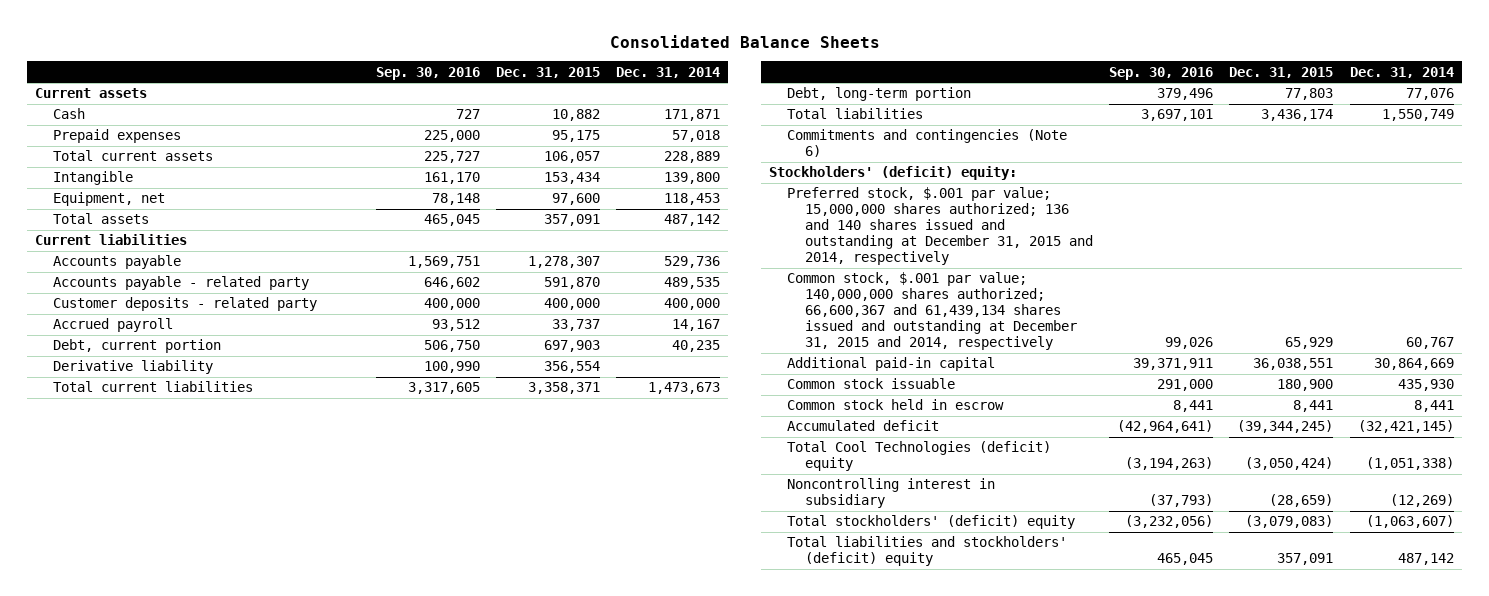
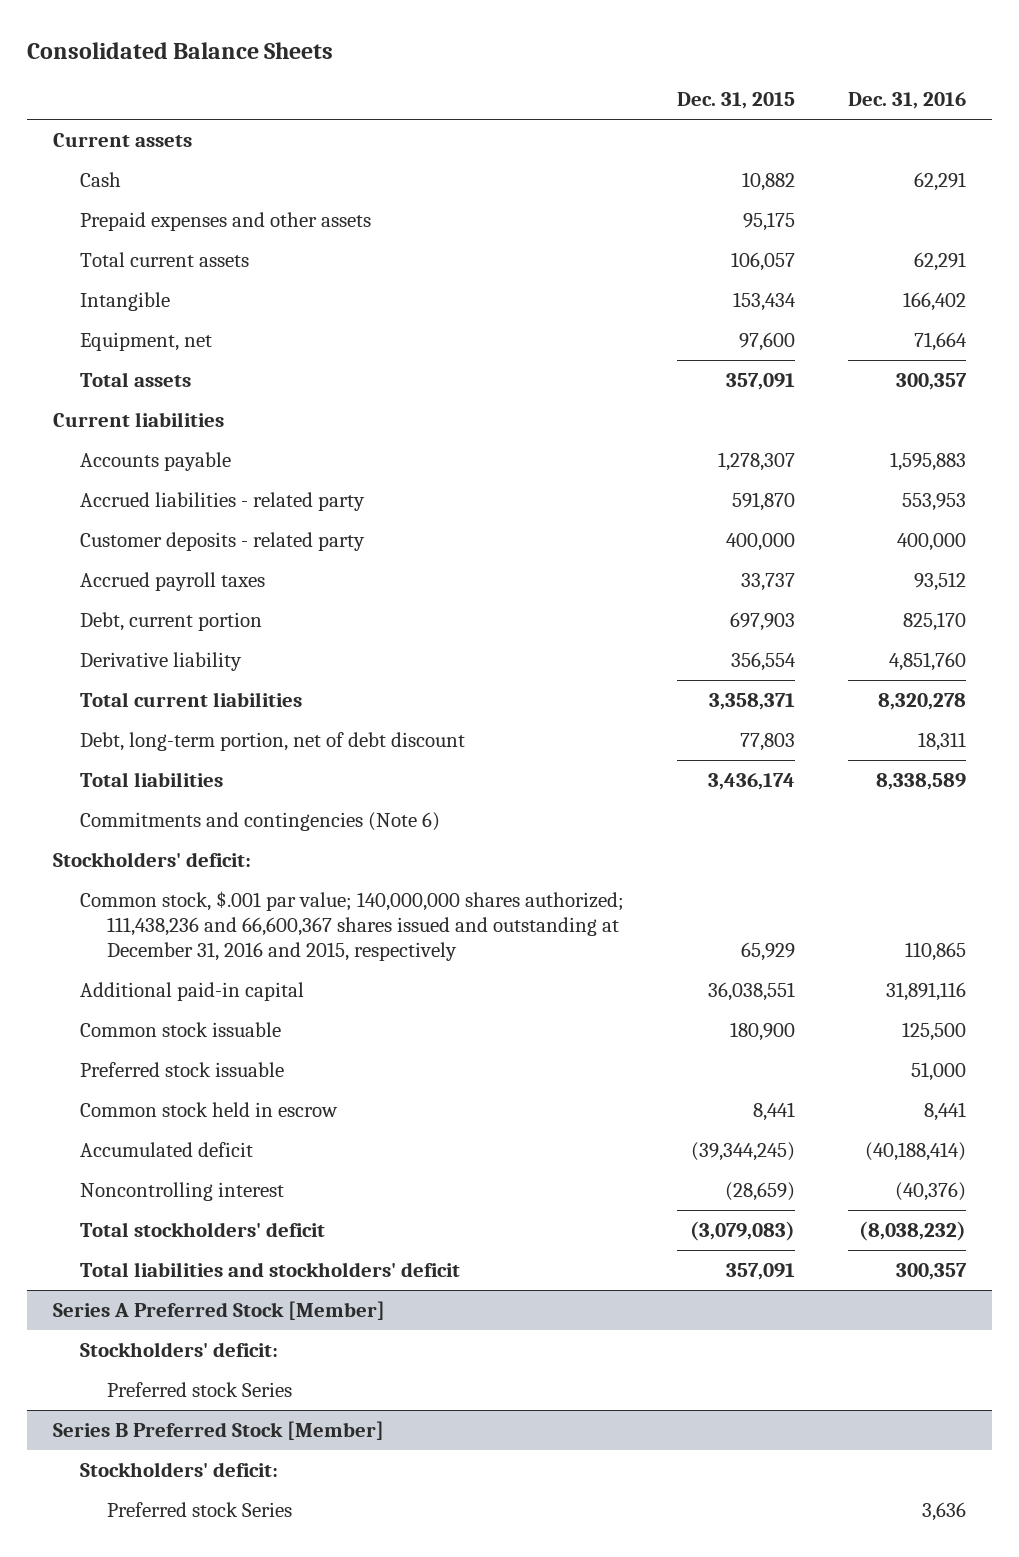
[375,66,480,80] Sep. 30, 2016 -> none
[615,66,720,78] Dec. 31, 2014 -> none
none -> [847,92,966,110] Dec. 31, 2016
[53,129,182,144] Prepaid expenses -> [79,211,371,231] Prepaid expenses and other assets
[53,276,310,291] Accounts payable - related party -> [79,491,365,511] Accrued liabilities - related party
[53,318,174,333] Accrued payroll -> [79,571,265,591] Accrued payroll taxes
[787,87,972,102] Debt, long-term portion -> [79,731,465,751] Debt, long-term portion, net of debt discount
[787,187,1094,266] Preferred stock, $.001 par value; 15,000,000 shares authorized; 136 and 140 shares issued and outstanding at December 31, 2015 and 2014, respectively -> none
[769,166,1018,181] Stockholders' (deficit) equity: -> [53,851,252,867] Stockholders' deficit:
[787,272,1078,351] Common stock, $.001 par value; 140,000,000 shares authorized; 66,600,367 and 61,439,134 shares issued and outstanding at December 31, 2015 and 2014, respectively -> [79,890,624,961] Common stock, $.001 par value; 140,000,000 shares authorized; 111,438,236 and 66,600,367 shares issued and outstanding at December 31, 2016 and 2015, respectively
none -> [79,1061,284,1077] Preferred stock issuable
[787,441,1052,472] Total Cool Technologies (deficit) equity -> none
[787,478,996,509] Noncontrolling interest in subsidiary -> [79,1181,284,1201] Noncontrolling interest
[787,515,1076,530] Total stockholders' (deficit) equity -> [79,1221,325,1237] Total stockholders' deficit
[787,536,1068,567] Total liabilities and stockholders' (deficit) equity -> [79,1261,460,1277] Total liabilities and stockholders' deficit
none -> [53,1300,386,1320] Series A Preferred Stock [Member]
none -> [79,1341,278,1357] Stockholders' deficit:
none -> [106,1381,292,1397] Preferred stock Series
none -> [53,1420,385,1440] Series B Preferred Stock [Member]
none -> [79,1461,278,1477] Stockholders' deficit:
none -> [106,1501,292,1517] Preferred stock Series

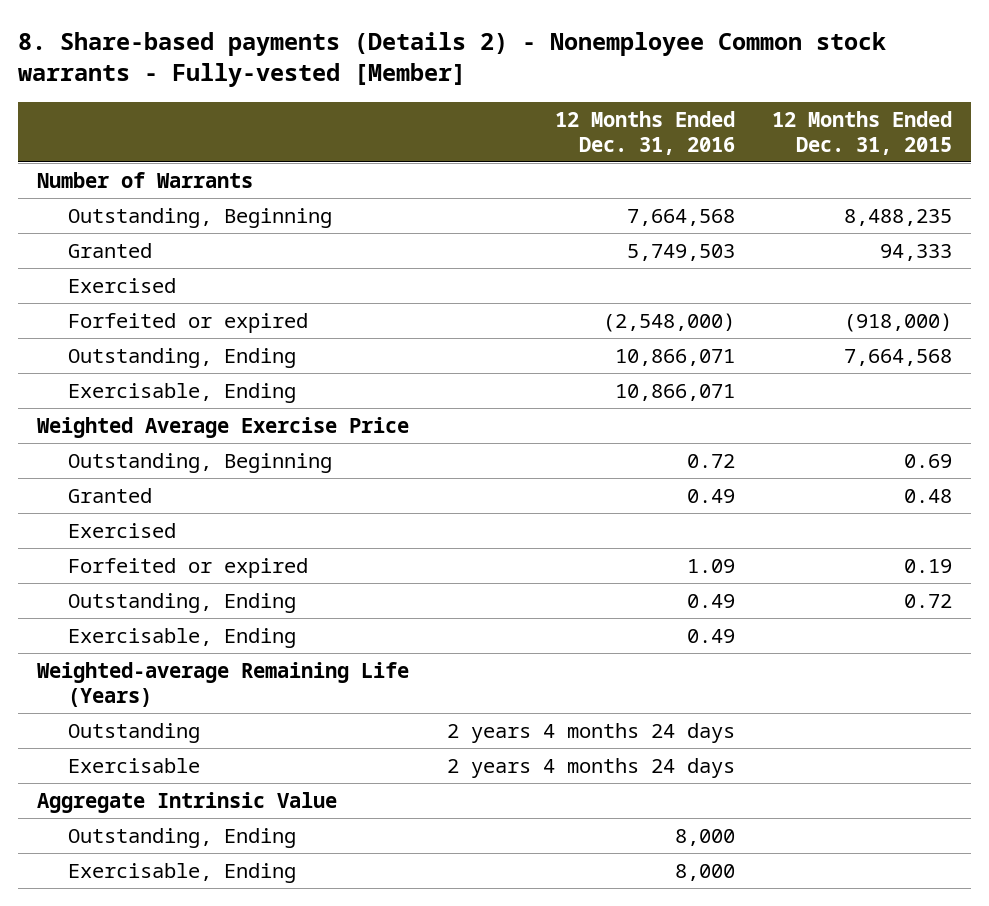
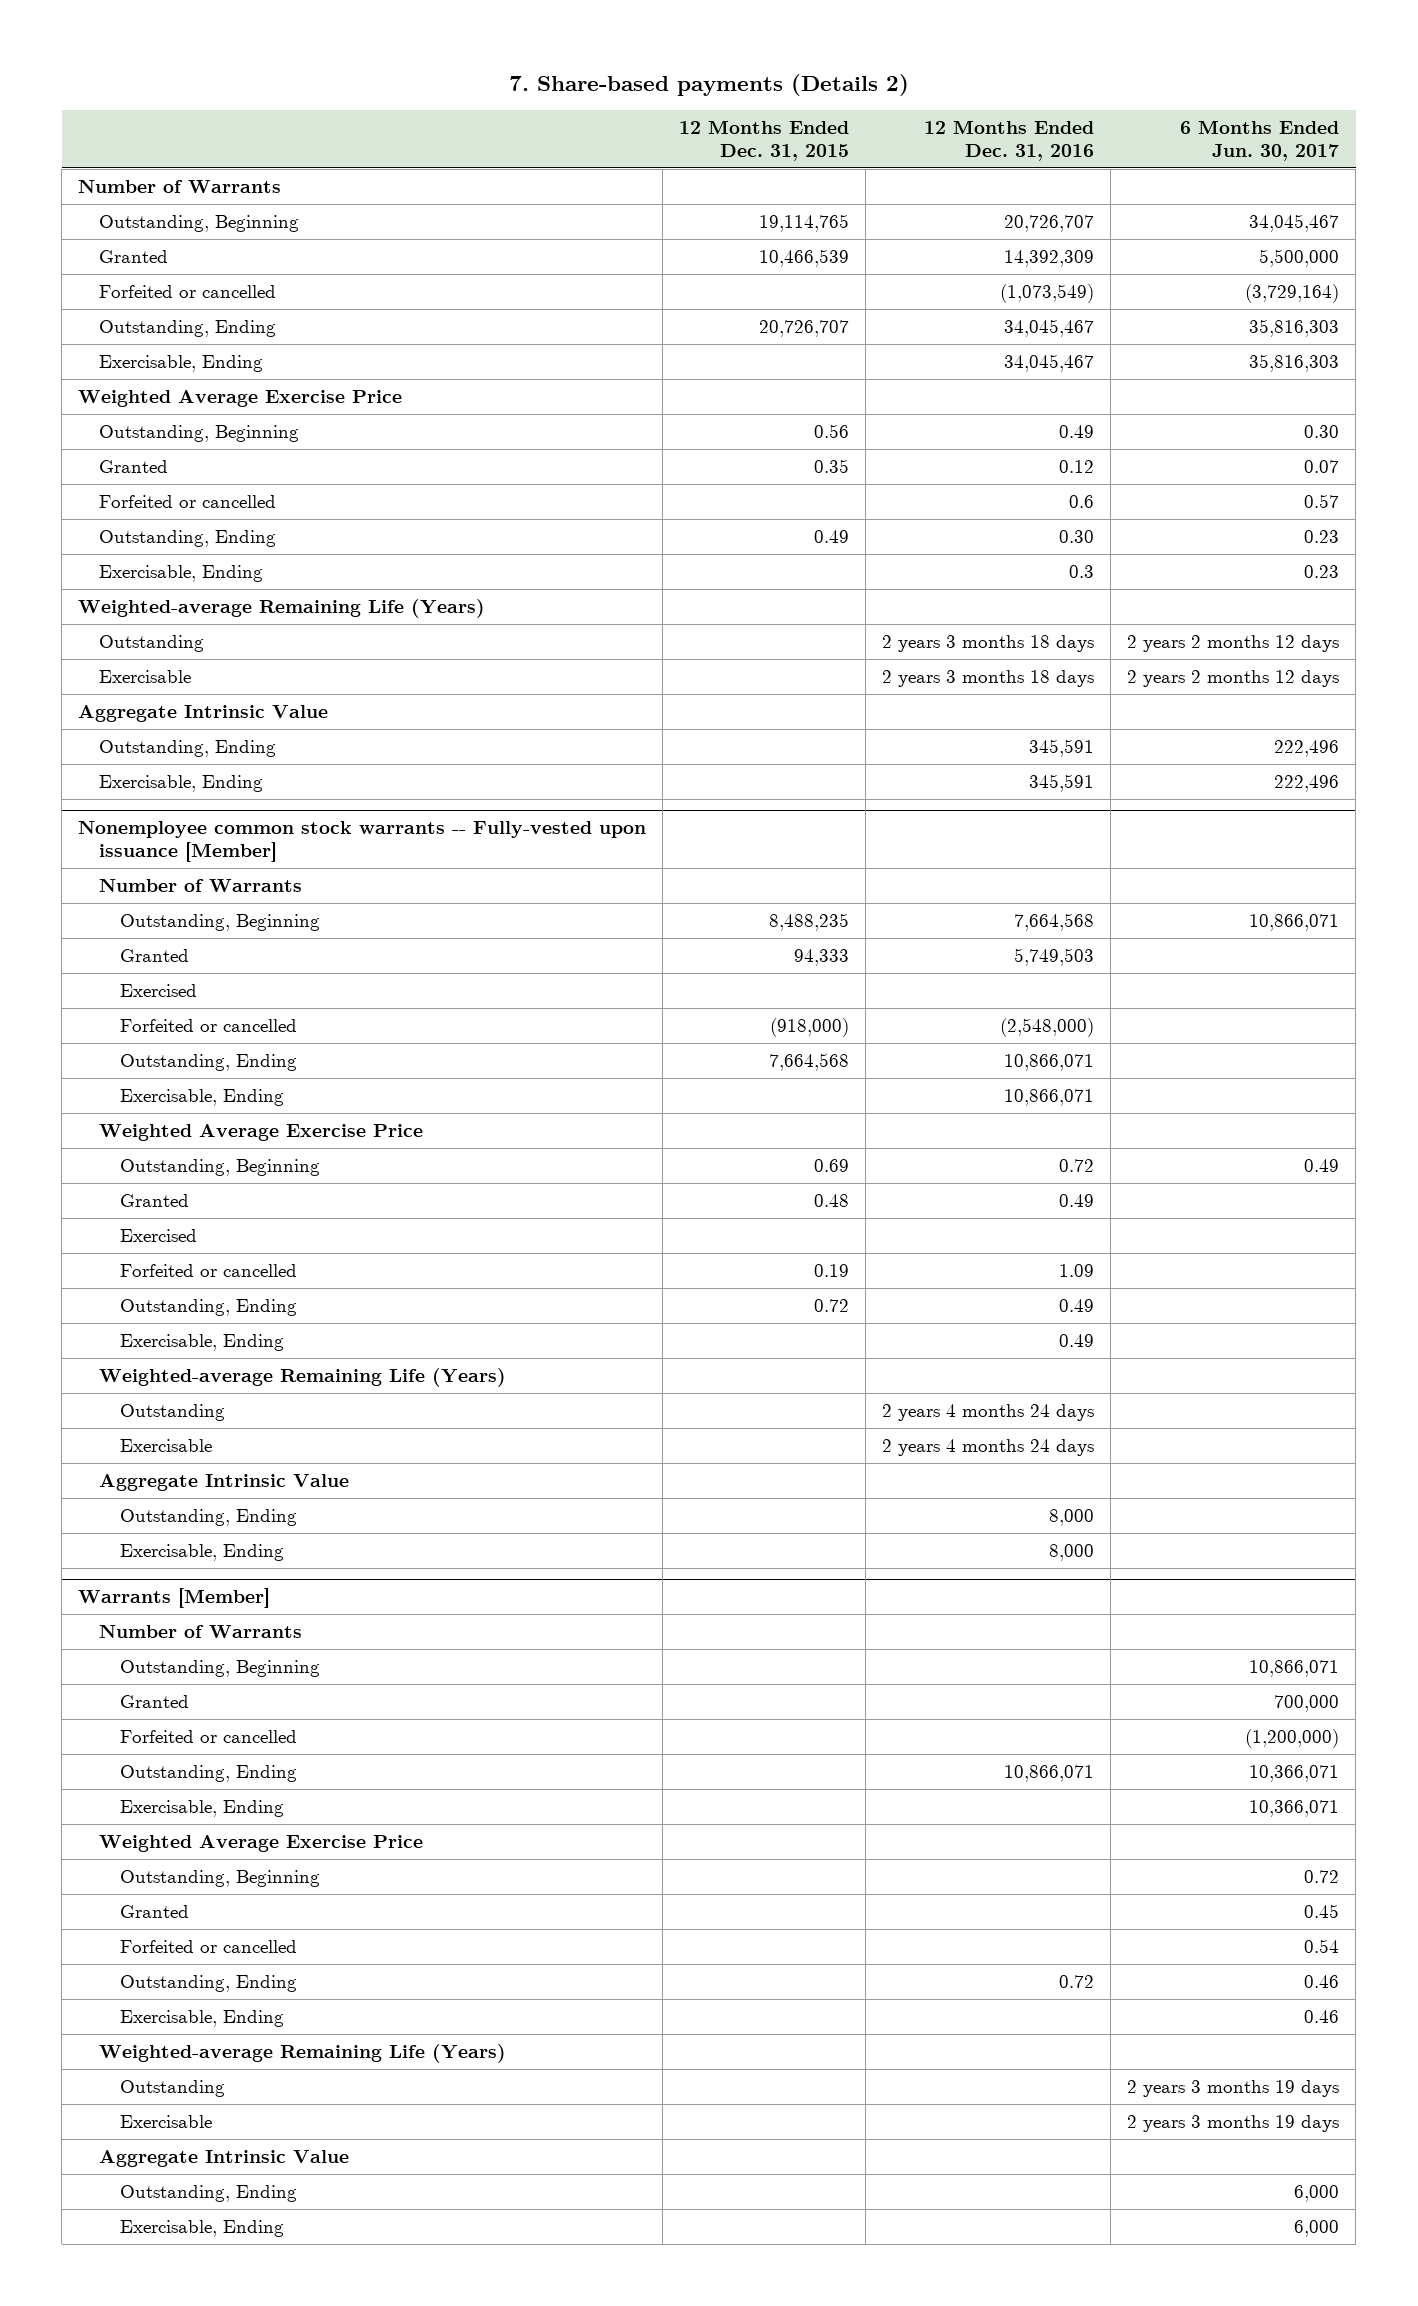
[18,31,887,88] 8. Share-based payments (Details 2) - Nonemployee Common stock warrants - Fully-vested [Member] -> [508,74,909,97] 7. Share-based payments (Details 2)
none -> [1180,119,1340,161] 6 Months Ended Jun. 30, 2017
none -> [99,214,300,232] Outstanding, Beginning
none -> [99,249,169,263] Granted
none -> [99,284,277,298] Forfeited or cancelled
none -> [99,319,277,337] Outstanding, Ending
none -> [99,354,264,372] Exercisable, Ending
none -> [78,389,403,407] Weighted Average Exercise Price
none -> [99,424,300,442] Outstanding, Beginning
none -> [99,459,169,473] Granted
none -> [99,494,277,508] Forfeited or cancelled
none -> [99,529,277,547] Outstanding, Ending
none -> [99,564,264,582] Exercisable, Ending
none -> [78,598,486,618] Weighted-average Remaining Life (Years)
none -> [99,634,205,652] Outstanding
none -> [99,669,192,683] Exercisable
none -> [78,704,329,722] Aggregate Intrinsic Value
none -> [99,739,277,757] Outstanding, Ending
none -> [99,774,264,792] Exercisable, Ending
none -> [78,821,647,863] Nonemployee common stock warrants -- Fully-vested upon issuance [Member]
none -> [99,878,303,892] Number of Warrants
[68,312,309,333] Forfeited or expired -> [120,1018,298,1032] Forfeited or cancelled
[68,557,309,578] Forfeited or expired -> [120,1263,298,1277] Forfeited or cancelled
none -> [78,1588,271,1609] Warrants [Member]
none -> [99,1624,303,1638] Number of Warrants
none -> [120,1659,321,1677] Outstanding, Beginning
none -> [120,1694,190,1708] Granted
none -> [120,1729,298,1743] Forfeited or cancelled
none -> [120,1764,298,1782] Outstanding, Ending
none -> [120,1799,285,1817] Exercisable, Ending
none -> [99,1834,424,1852] Weighted Average Exercise Price
none -> [120,1869,321,1887] Outstanding, Beginning
none -> [120,1904,190,1918] Granted
none -> [120,1939,298,1953] Forfeited or cancelled
none -> [120,1974,298,1992] Outstanding, Ending
none -> [120,2009,285,2027] Exercisable, Ending
none -> [99,2043,507,2063] Weighted-average Remaining Life (Years)
none -> [120,2079,226,2097] Outstanding
none -> [120,2114,213,2128] Exercisable
none -> [99,2149,350,2167] Aggregate Intrinsic Value
none -> [120,2184,298,2202] Outstanding, Ending
none -> [120,2219,285,2237] Exercisable, Ending

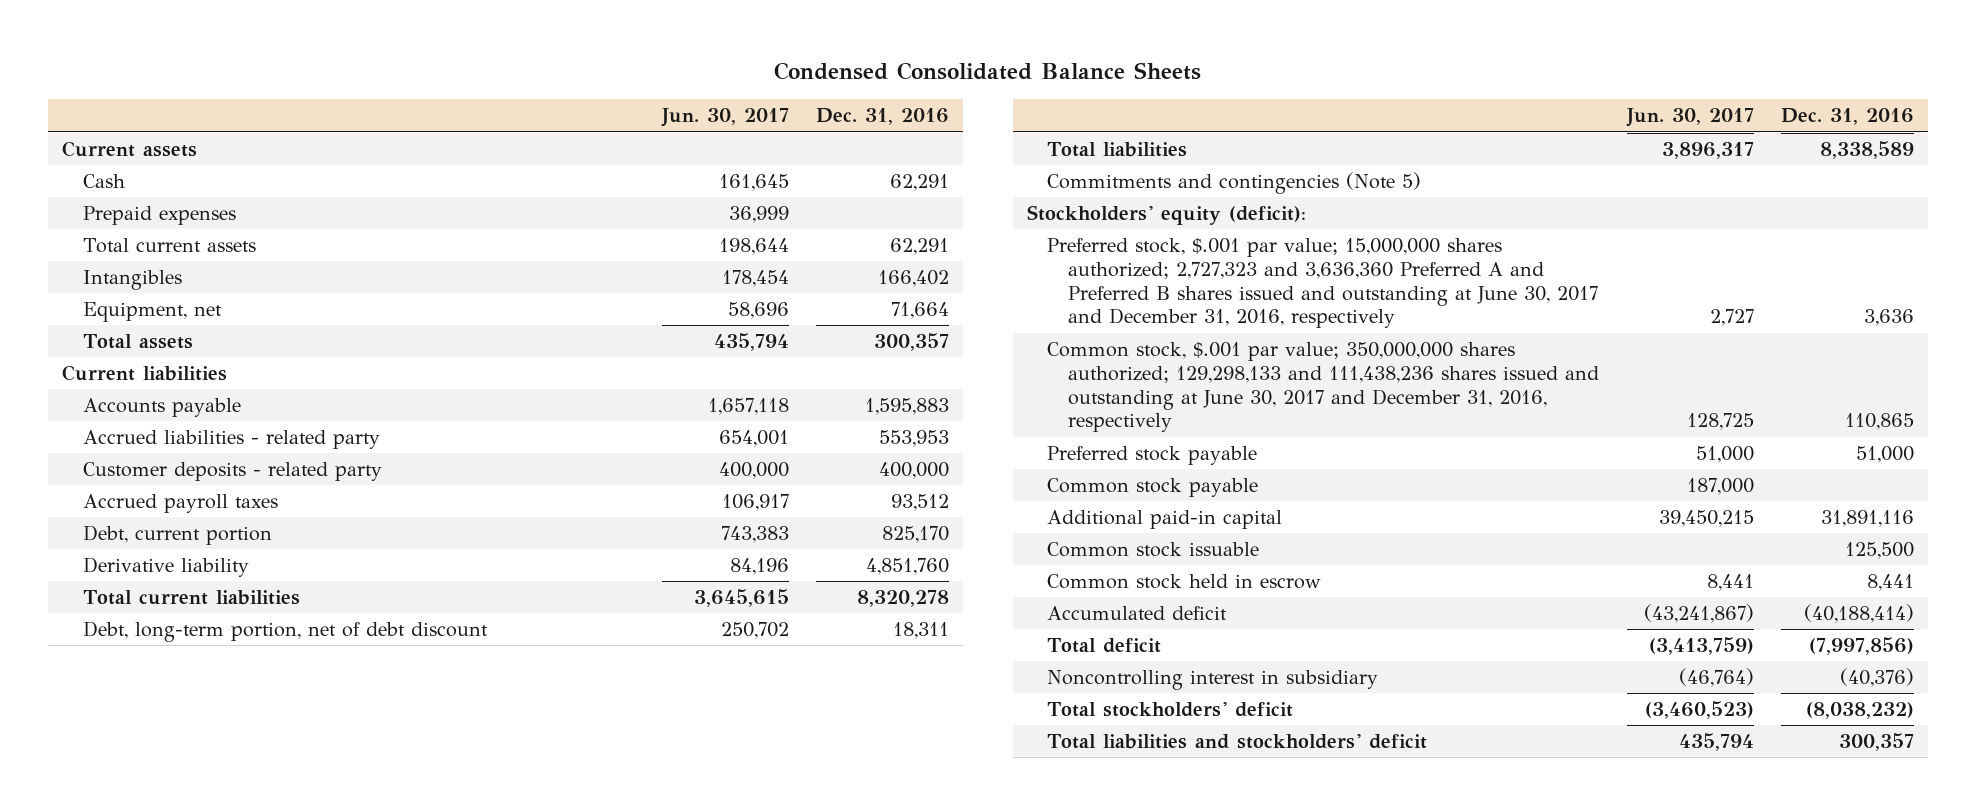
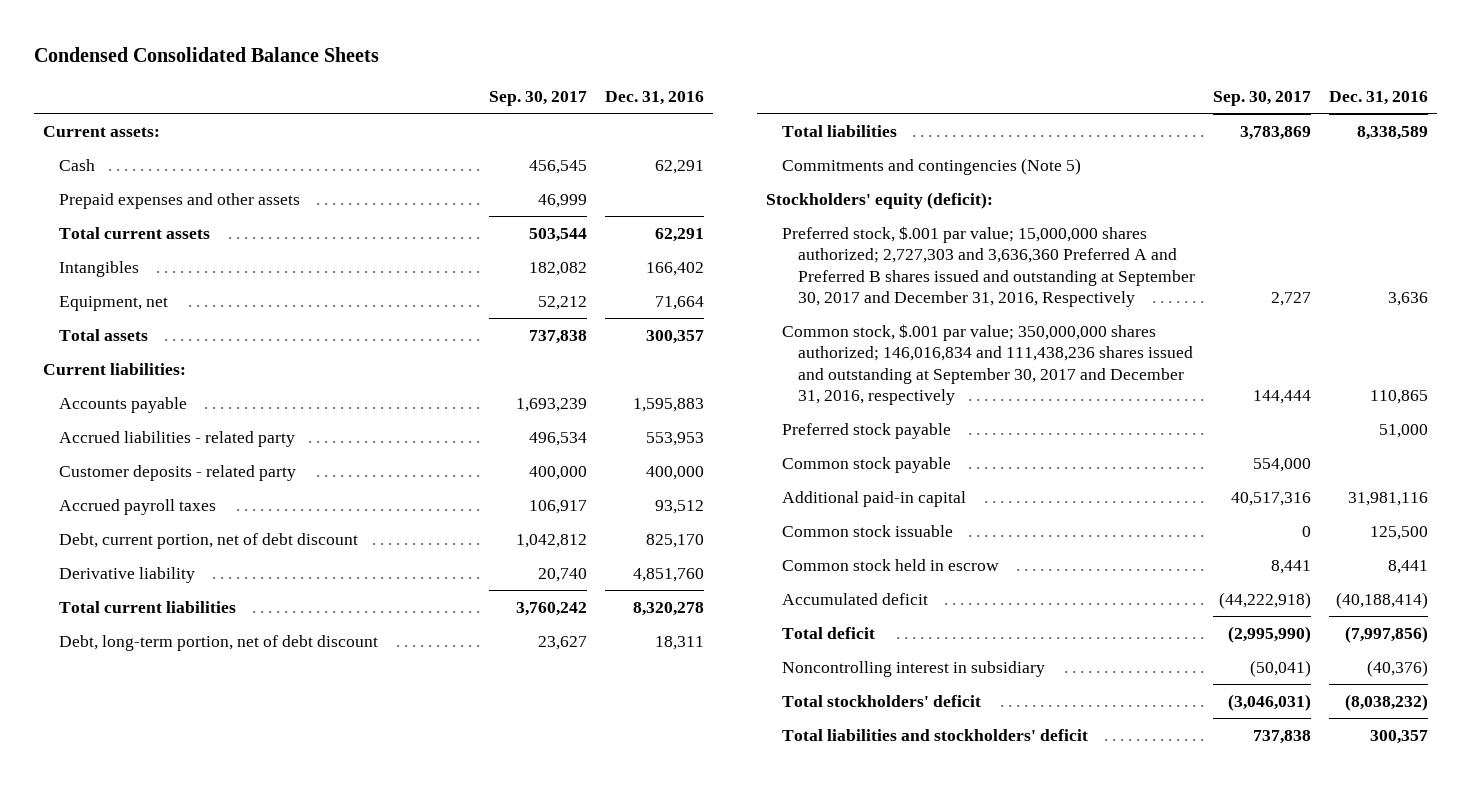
[660,108,789,128] Jun. 30, 2017 -> none
none -> [489,90,588,106] Sep. 30, 2017
[61,141,197,158] Current assets -> [43,125,161,137] Current assets:
[82,206,236,226] Prepaid expenses -> [58,192,300,209] Prepaid expenses and other assets
[61,365,227,382] Current liabilities -> [43,362,187,375] Current liabilities:
[82,525,272,546] Debt, current portion -> [58,532,358,549] Debt, current portion, net of debt discount
[1047,238,1599,329] Preferred stock, $.001 par value; 15,000,000 shares authorized; 2,727,323 and 3,636,360 Preferred A and Preferred B shares issued and outstanding at June 30, 2017 and December 31, 2016, respectively -> [781,225,1195,308] Preferred stock, $.001 par value; 15,000,000 shares authorized; 2,727,303 and 3,636,360 Preferred A and Preferred B shares issued and outstanding at September 30, 2017 and December 31, 2016, Respectively
[1047,342,1600,433] Common stock, $.001 par value; 350,000,000 shares authorized; 129,298,133 and 111,438,236 shares issued and outstanding at June 30, 2017 and December 31, 2016, respectively -> [781,323,1193,406] Common stock, $.001 par value; 350,000,000 shares authorized; 146,016,834 and 111,438,236 shares issued and outstanding at September 30, 2017 and December 31, 2016, respectively
[1821,510,1915,528] 31,891,116 -> [1347,491,1428,506] 31,981,116

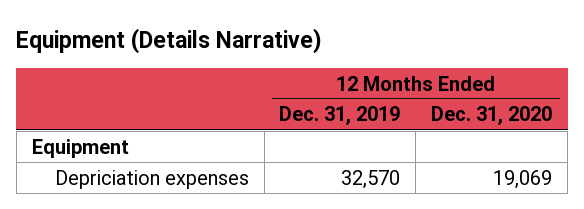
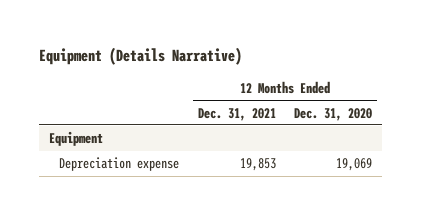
[279,106,401,126] Dec. 31, 2019 -> none
none -> [197,107,276,121] Dec. 31, 2021
[54,169,249,189] Depriciation expenses -> [58,157,179,172] Depreciation expense

